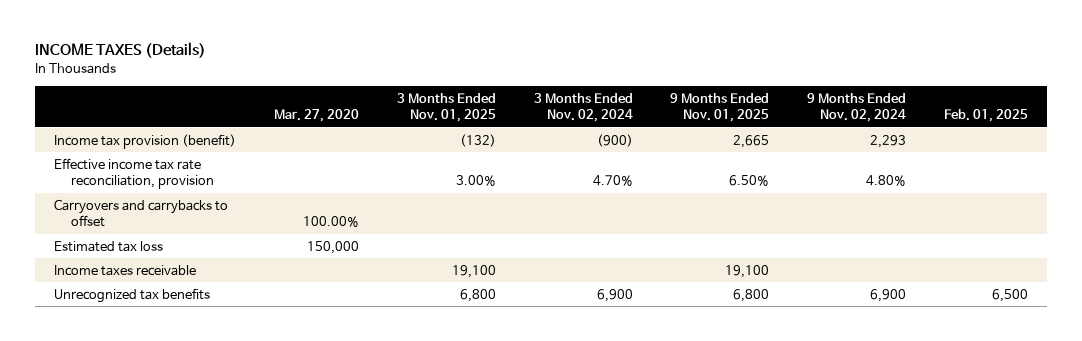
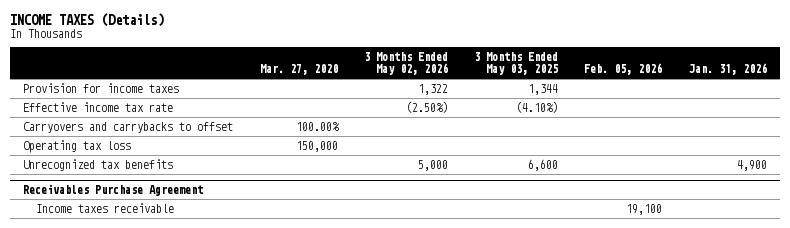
[396,92,496,123] 3 Months Ended Nov. 01, 2025 -> none
[533,92,633,123] 3 Months Ended Nov. 02, 2024 -> none
[670,92,770,123] 9 Months Ended Nov. 01, 2025 -> none
[807,92,907,123] 9 Months Ended Nov. 02, 2024 -> none
[944,109,1029,123] Feb. 01, 2025 -> none
none -> [363,52,448,76] 3 Months Ended May 02, 2026
none -> [474,52,559,76] 3 Months Ended May 03, 2025
none -> [584,63,663,76] Feb. 05, 2026
none -> [688,63,767,76] Jan. 31, 2026
[54,133,237,149] Income tax provision (benefit) -> [23,82,180,93] Provision for income taxes
[54,157,215,190] Effective income tax rate reconciliation, provision -> [23,101,174,112] Effective income tax rate
[54,264,197,276] Income taxes receivable -> none
[54,240,164,252] Estimated tax loss -> [23,139,132,153] Operating tax loss
none -> [23,183,204,196] Receivables Purchase Agreement
none -> [35,202,174,213] Income taxes receivable

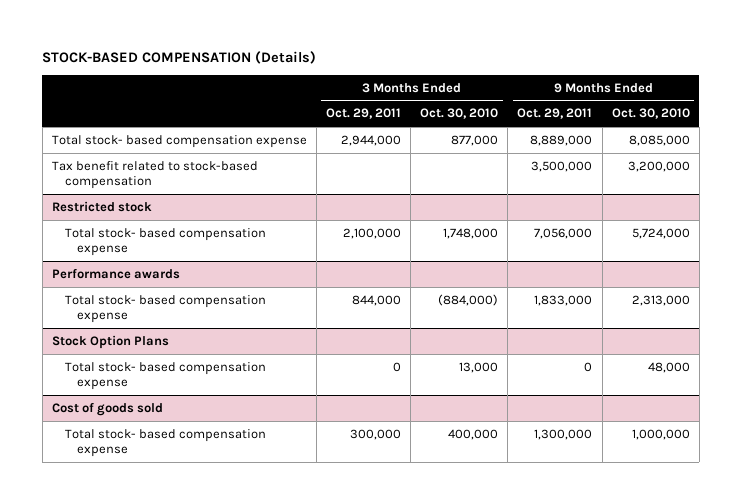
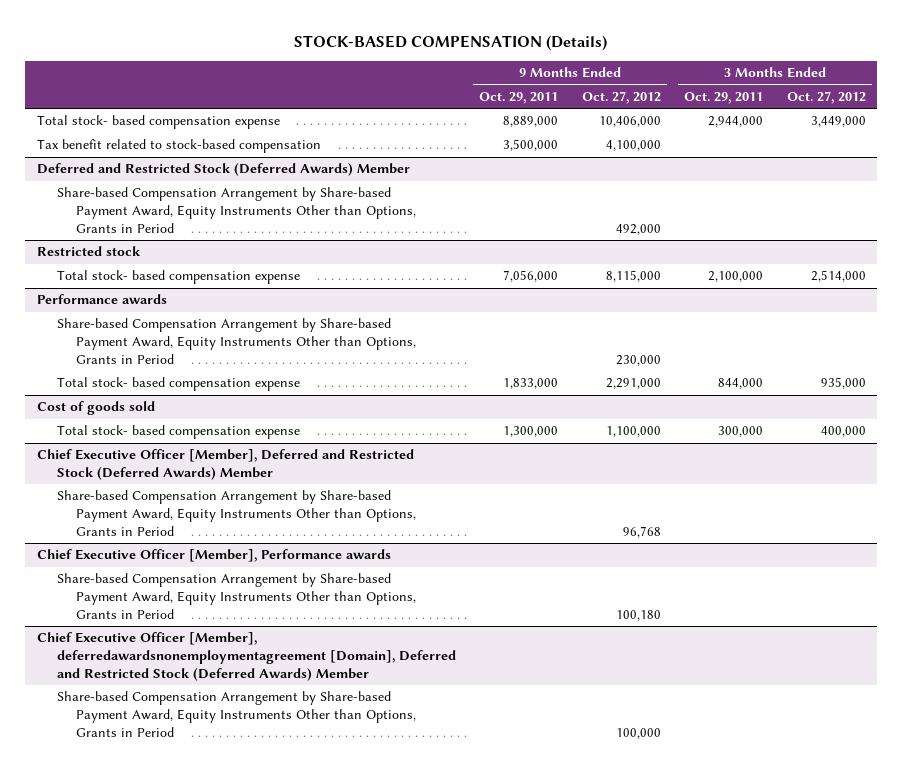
[420,108,499,120] Oct. 30, 2010 -> none
[611,108,690,120] Oct. 30, 2010 -> none
none -> [581,91,661,105] Oct. 27, 2012
none -> [786,91,866,105] Oct. 27, 2012
none -> [37,163,411,177] Deferred and Restricted Stock (Deferred Awards) Member
none -> [56,187,417,233] Share-based Compensation Arrangement by Share-based Payment Award, Equity Instruments Other than Options, Grants in Period
none -> [56,318,417,364] Share-based Compensation Arrangement by Share-based Payment Award, Equity Instruments Other than Options, Grants in Period
[51,334,169,349] Stock Option Plans -> none
[64,361,266,391] Total stock- based compensation expense -> none
none -> [37,449,415,481] Chief Executive Officer [Member], Deferred and Restricted Stock (Deferred Awards) Member
none -> [56,490,417,536] Share-based Compensation Arrangement by Share-based Payment Award, Equity Instruments Other than Options, Grants in Period
none -> [37,549,392,563] Chief Executive Officer [Member], Performance awards
none -> [56,573,417,619] Share-based Compensation Arrangement by Share-based Payment Award, Equity Instruments Other than Options, Grants in Period
none -> [37,632,456,681] Chief Executive Officer [Member], deferredawardsnonemploymentagreement [Domain], Deferred and Restricted Stock (Deferred Awards) Member
none -> [56,691,417,737] Share-based Compensation Arrangement by Share-based Payment Award, Equity Instruments Other than Options, Grants in Period

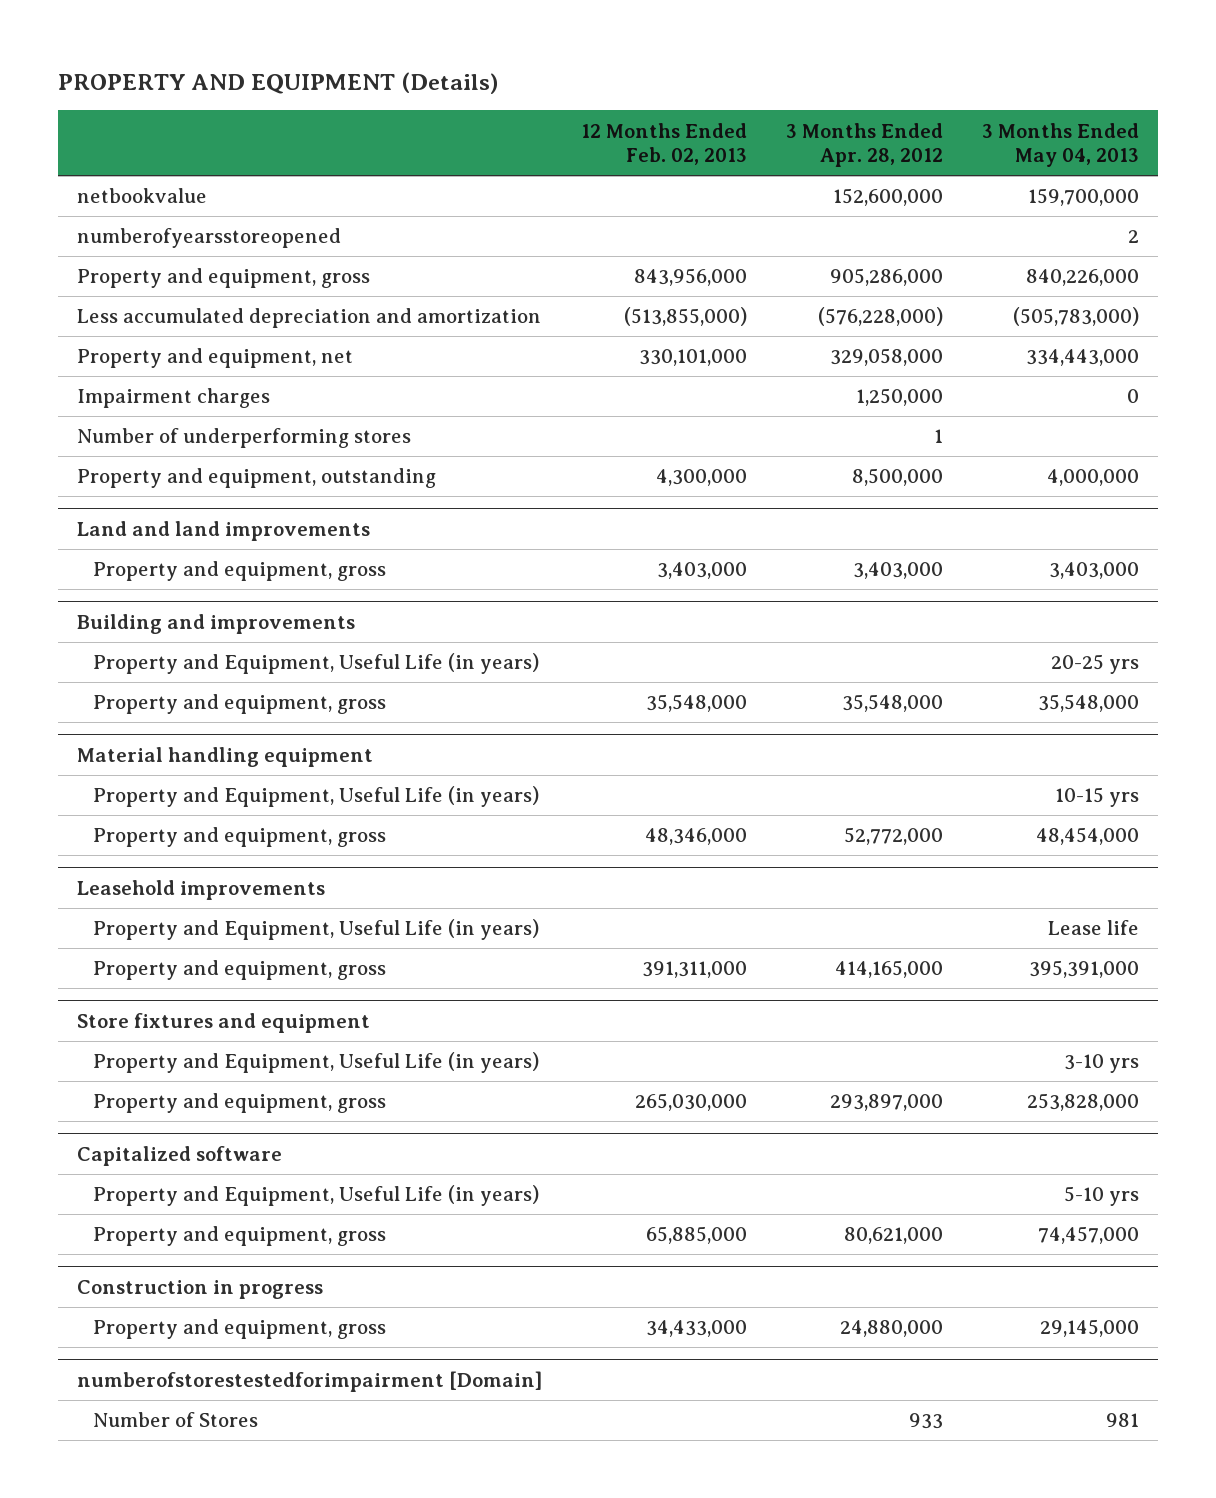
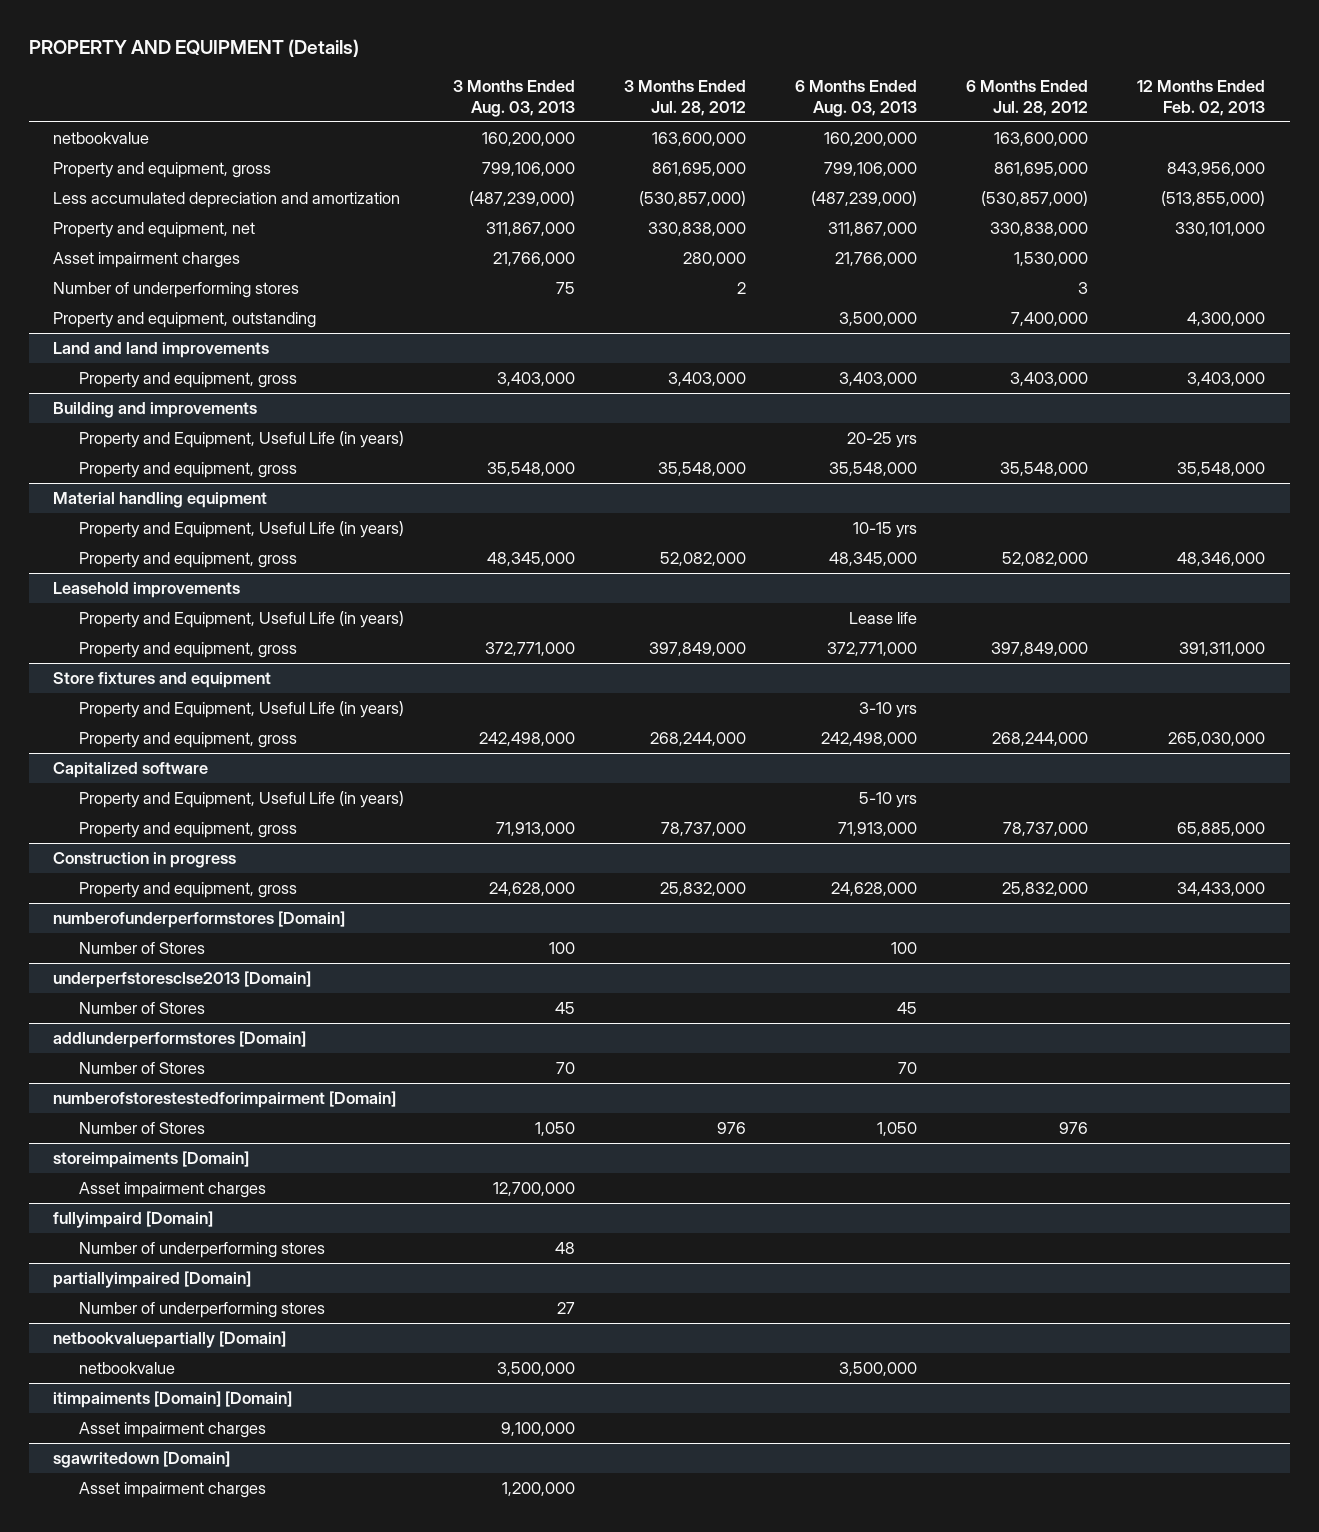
[785,122,943,168] 3 Months Ended Apr. 28, 2012 -> none
[981,122,1139,168] 3 Months Ended May 04, 2013 -> none
none -> [453,79,576,117] 3 Months Ended Aug. 03, 2013
none -> [624,79,747,116] 3 Months Ended Jul. 28, 2012
none -> [795,79,918,117] 6 Months Ended Aug. 03, 2013
none -> [966,79,1089,116] 6 Months Ended Jul. 28, 2012
[77,228,342,249] numberofyearsstoreopened -> none
[77,388,271,409] Impairment charges -> [53,251,241,268] Asset impairment charges
none -> [53,910,346,928] numberofunderperformstores [Domain]
none -> [79,941,206,954] Number of Stores
none -> [53,970,312,988] underperfstoresclse2013 [Domain]
none -> [79,1001,206,1014] Number of Stores
none -> [53,1030,307,1048] addlunderperformstores [Domain]
none -> [79,1061,206,1074] Number of Stores
none -> [53,1150,250,1168] storeimpaiments [Domain]
none -> [79,1181,267,1198] Asset impairment charges
none -> [53,1210,214,1228] fullyimpaird [Domain]
none -> [79,1241,326,1258] Number of underperforming stores
none -> [53,1270,252,1288] partiallyimpaired [Domain]
none -> [79,1301,326,1318] Number of underperforming stores
none -> [53,1330,287,1348] netbookvaluepartially [Domain]
none -> [79,1361,176,1374] netbookvalue
none -> [53,1390,293,1408] itimpaiments [Domain] [Domain]
none -> [79,1421,267,1438] Asset impairment charges
none -> [53,1450,231,1468] sgawritedown [Domain]
none -> [79,1481,267,1498] Asset impairment charges

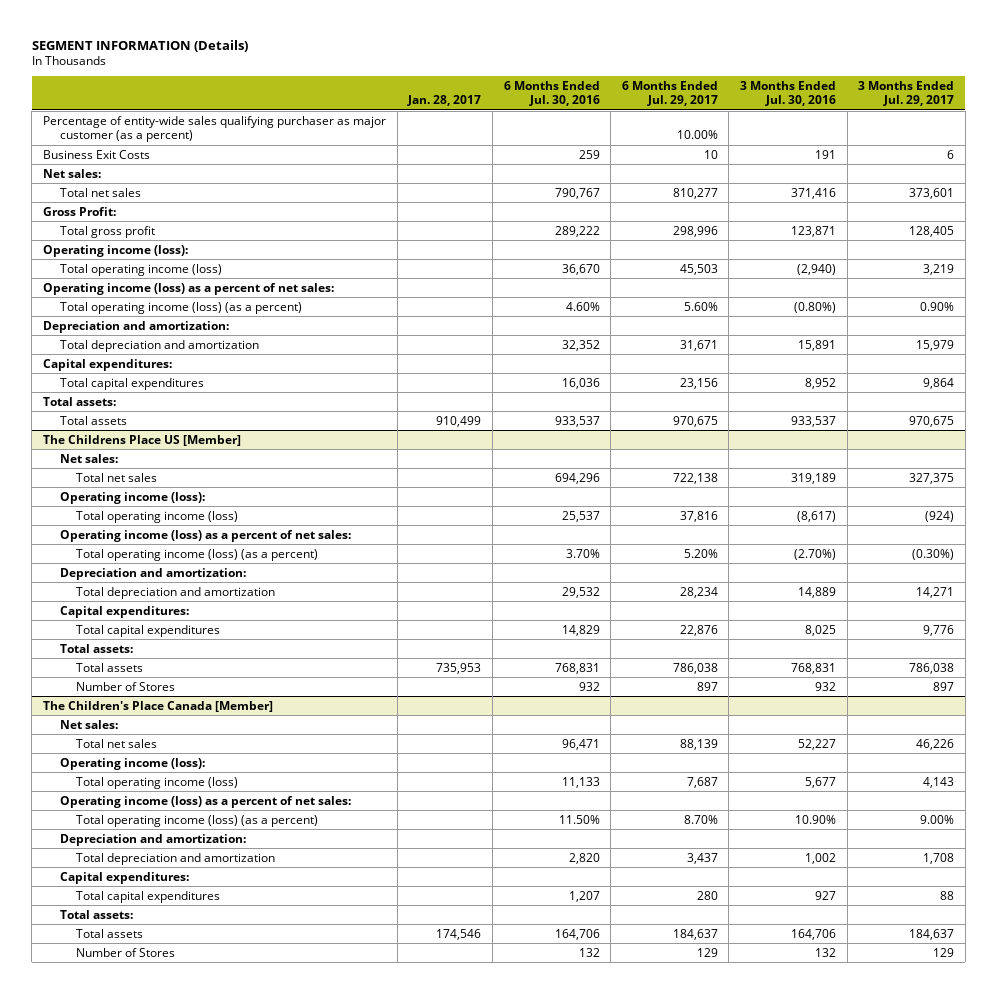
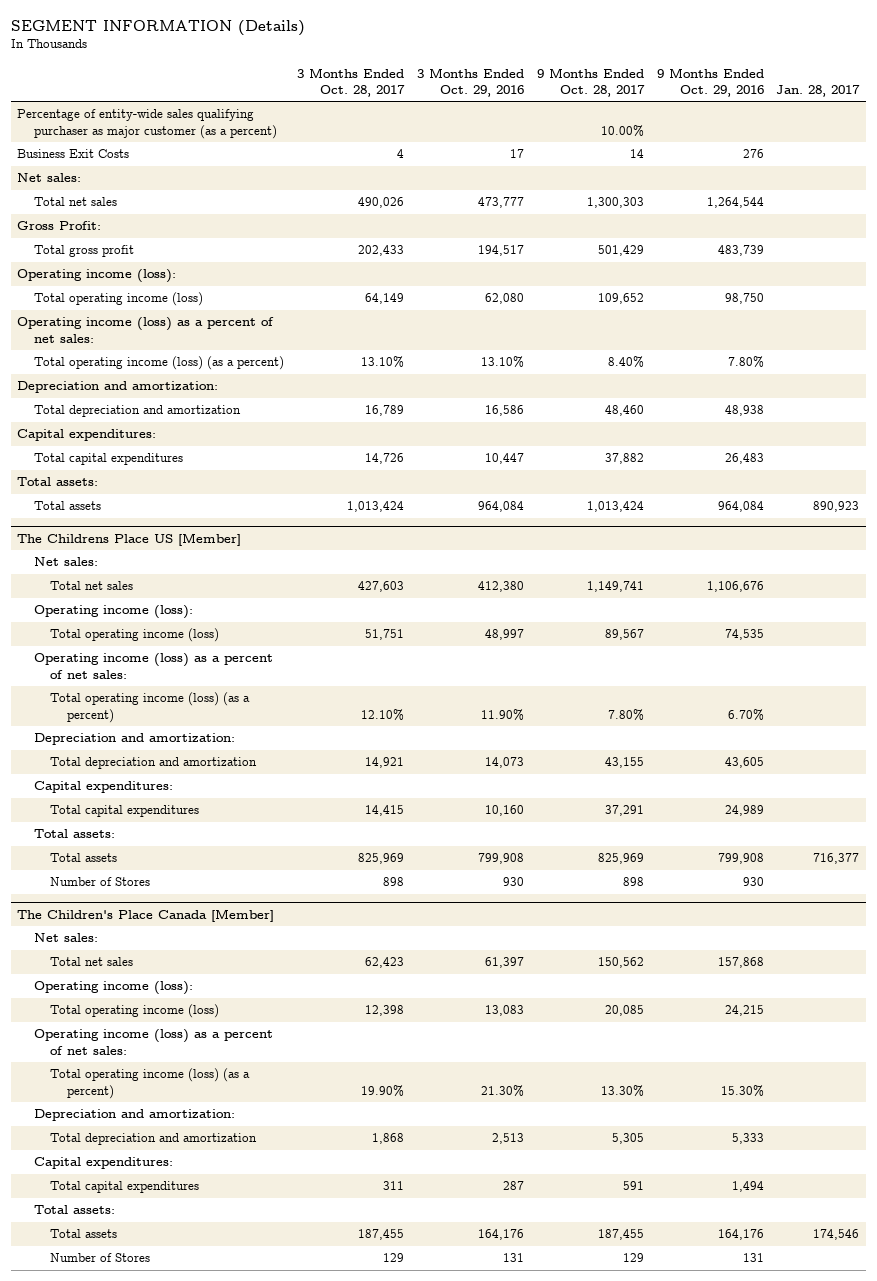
[503,80,600,107] 6 Months Ended Jul. 30, 2016 -> none
[621,80,718,107] 6 Months Ended Jul. 29, 2017 -> none
[740,80,837,107] 3 Months Ended Jul. 30, 2016 -> none
[858,80,955,107] 3 Months Ended Jul. 29, 2017 -> none
none -> [296,67,405,97] 3 Months Ended Oct. 28, 2017
none -> [416,67,524,97] 3 Months Ended Oct. 29, 2016
none -> [536,67,645,97] 9 Months Ended Oct. 28, 2017
none -> [656,67,764,97] 9 Months Ended Oct. 29, 2016
[436,415,482,427] 910,499 -> [813,501,860,513] 890,923
[436,662,482,674] 735,953 -> [813,853,860,865] 716,377

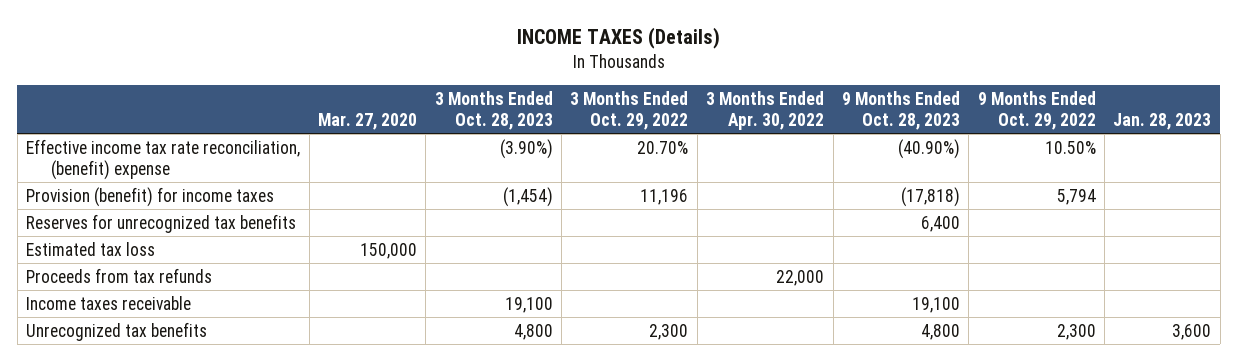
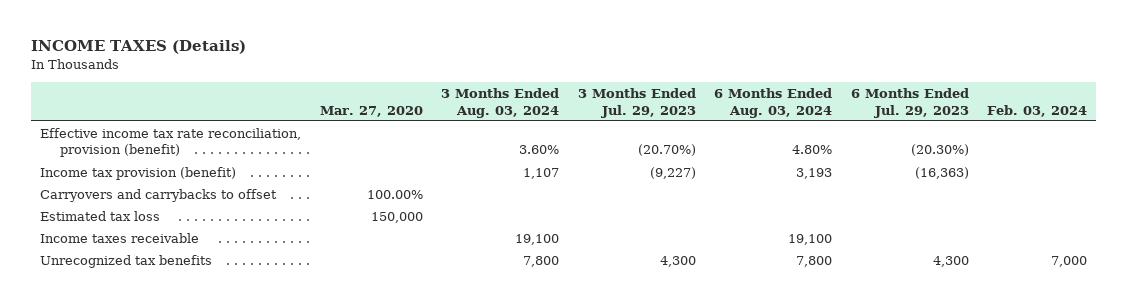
[434,91,553,131] 3 Months Ended Oct. 28, 2023 -> none
[570,91,689,131] 3 Months Ended Oct. 29, 2022 -> none
[706,91,825,131] 3 Months Ended Apr. 30, 2022 -> none
[841,91,960,131] 9 Months Ended Oct. 28, 2023 -> none
[977,91,1096,131] 9 Months Ended Oct. 29, 2022 -> none
[1113,113,1212,131] Jan. 28, 2023 -> none
none -> [441,88,560,118] 3 Months Ended Aug. 03, 2024
none -> [577,88,696,118] 3 Months Ended Jul. 29, 2023
none -> [714,88,833,118] 6 Months Ended Aug. 03, 2024
none -> [850,88,969,118] 6 Months Ended Jul. 29, 2023
none -> [987,104,1088,117] Feb. 03, 2024
[26,213,297,233] Reserves for unrecognized tax benefits -> none
[26,138,301,180] Effective income tax rate reconciliation, (benefit) expense -> [40,127,302,158] Effective income tax rate reconciliation, provision (benefit)
[26,186,275,207] Provision (benefit) for income taxes -> [40,166,237,180] Income tax provision (benefit)
none -> [40,188,278,202] Carryovers and carrybacks to offset
[26,267,213,283] Proceeds from tax refunds -> none

